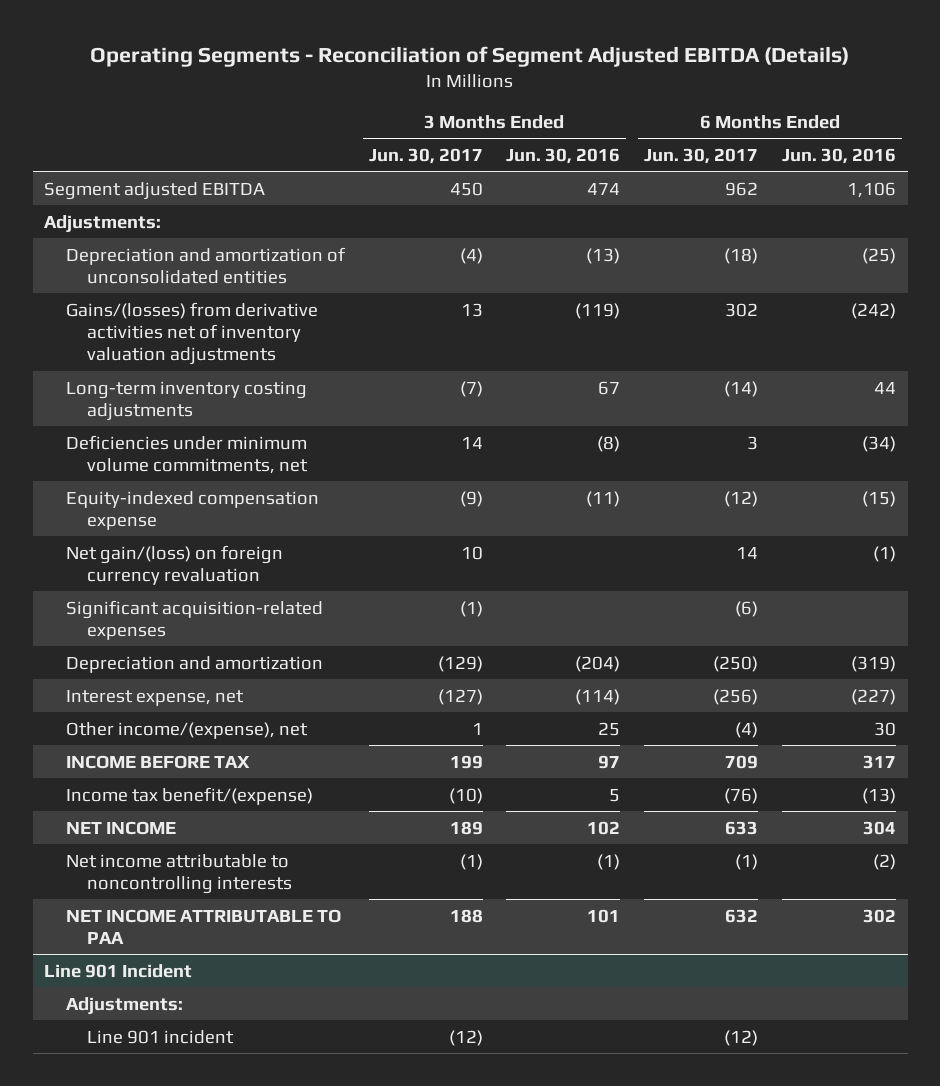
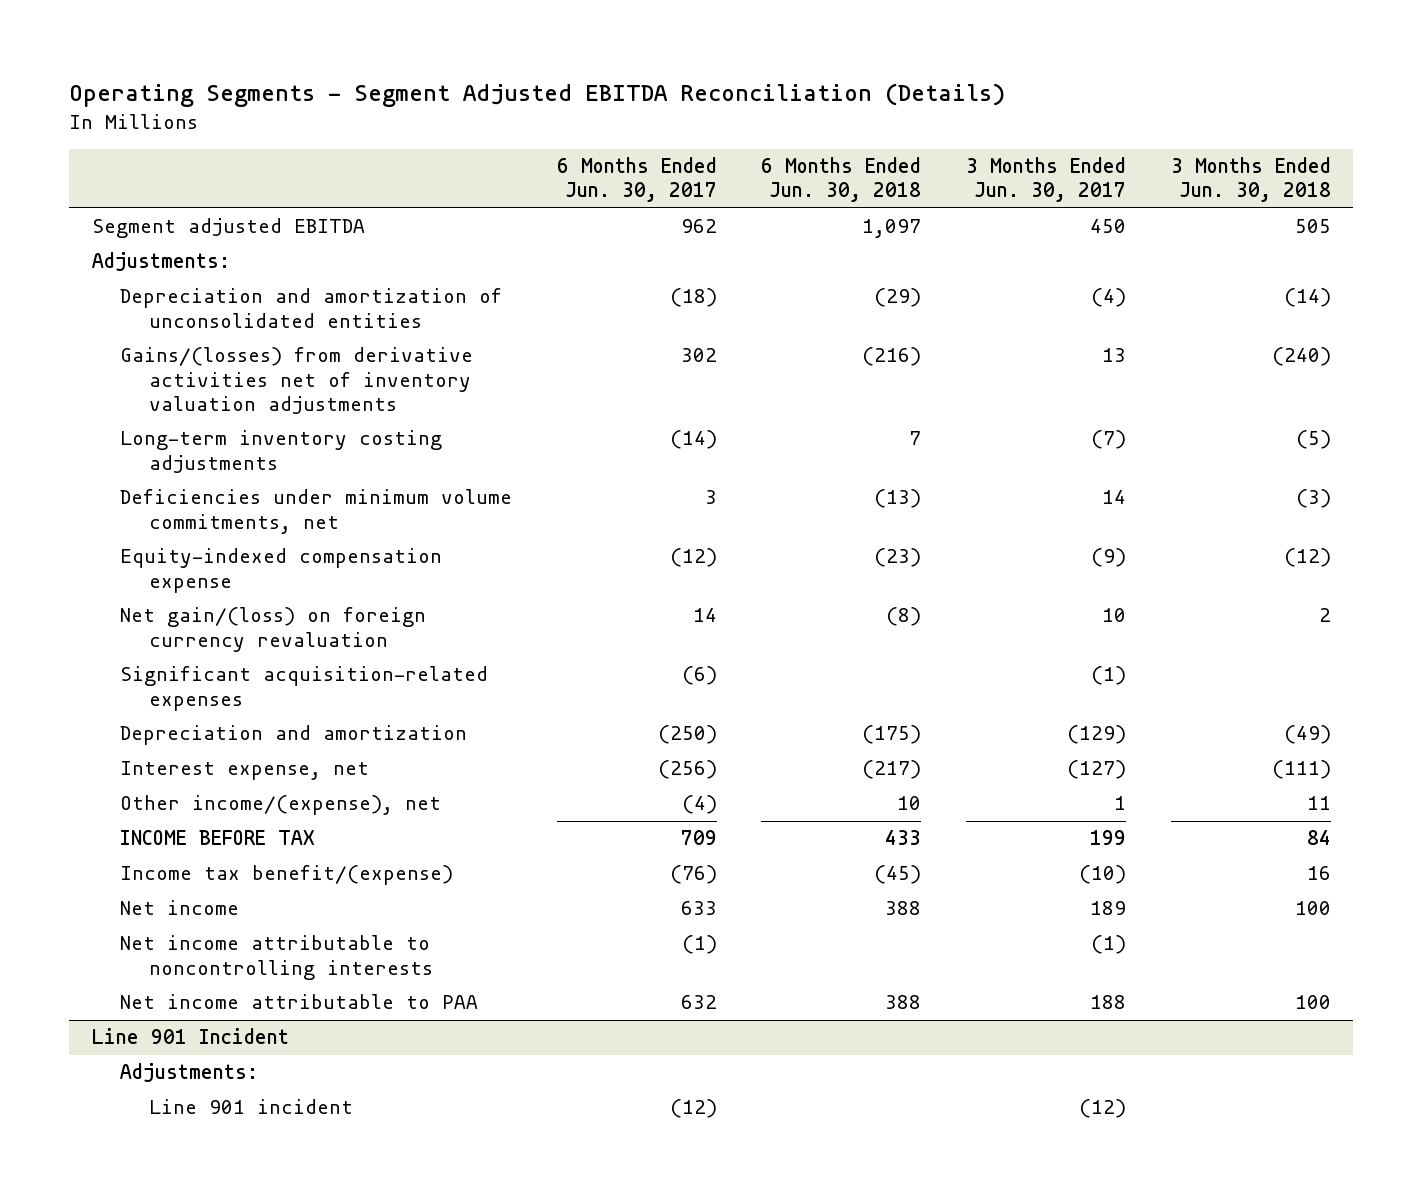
[90,45,850,67] Operating Segments - Reconciliation of Segment Adjusted EBITDA (Details) -> [69,83,1006,108] Operating Segments - Segment Adjusted EBITDA Reconciliation (Details)
[506,148,621,165] Jun. 30, 2016 -> none
[781,148,896,165] Jun. 30, 2016 -> none
none -> [761,157,922,203] 6 Months Ended Jun. 30, 2018
none -> [1170,157,1331,203] 3 Months Ended Jun. 30, 2018
[65,820,176,835] NET INCOME -> [120,900,240,916] Net income
[65,908,341,944] NET INCOME ATTRIBUTABLE TO PAA -> [120,994,479,1010] Net income attributable to PAA

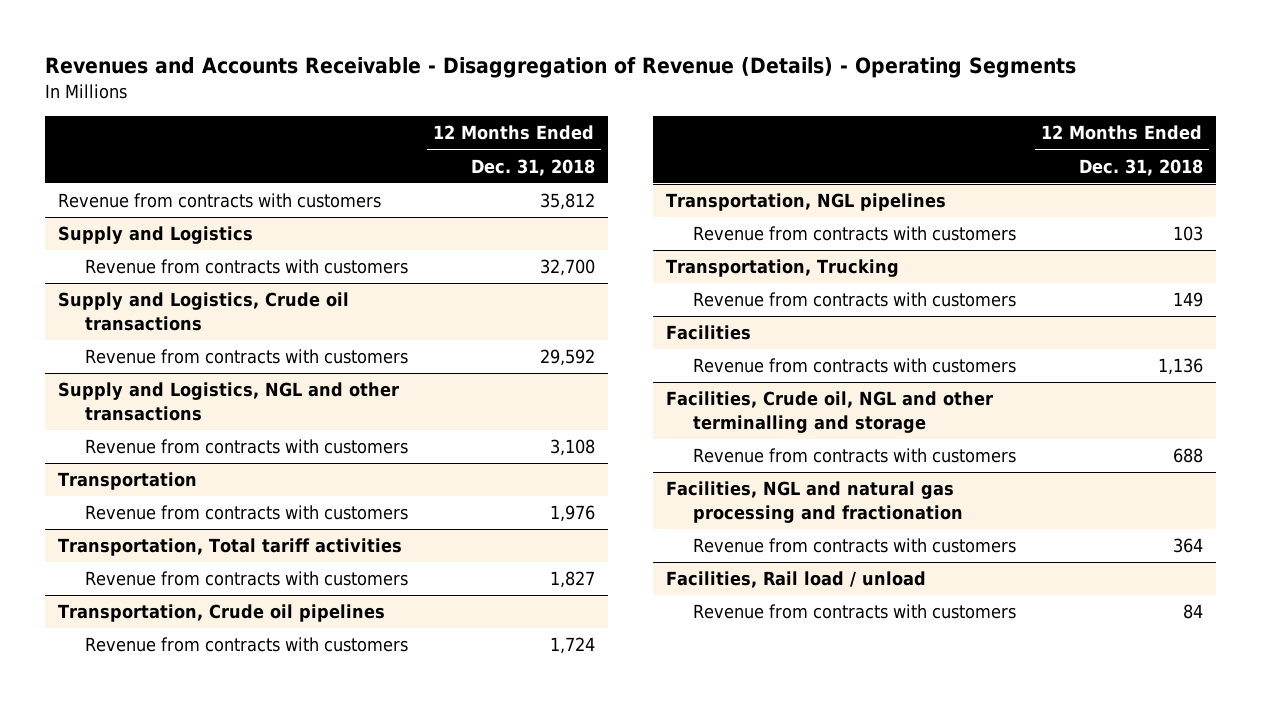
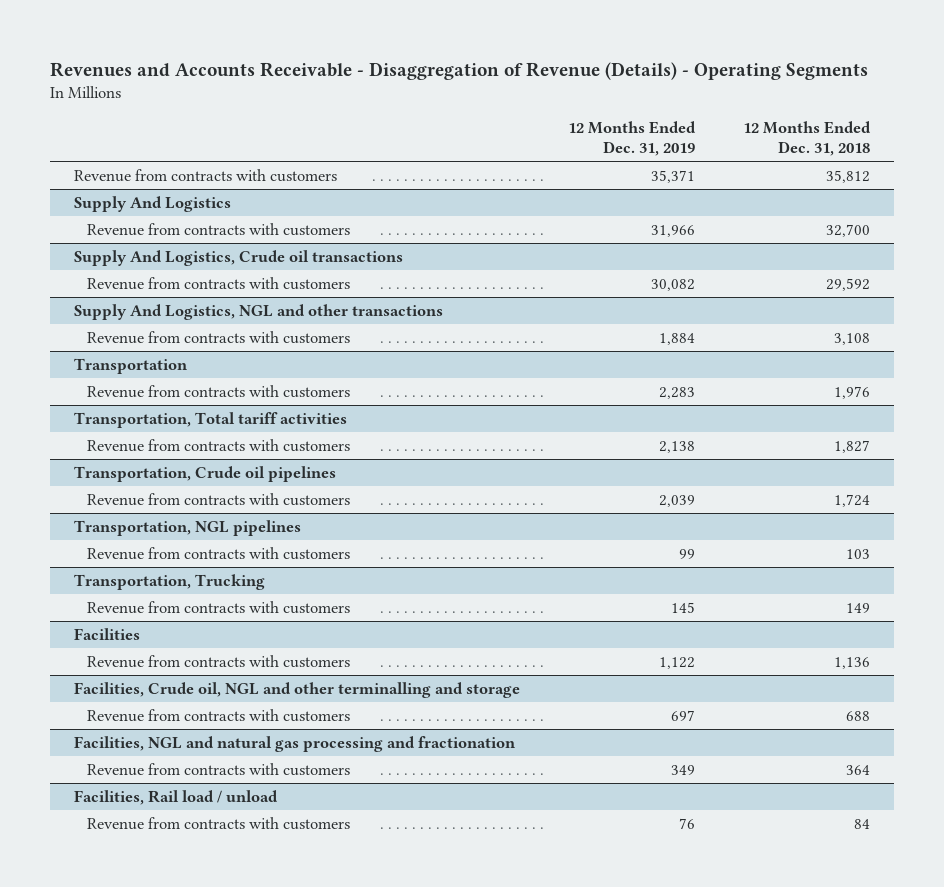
none -> [568,121,697,157] 12 Months Ended Dec. 31, 2019
[58,226,254,245] Supply and Logistics -> [74,195,232,212] Supply And Logistics
[58,292,350,331] Supply and Logistics, Crude oil transactions -> [74,249,404,266] Supply And Logistics, Crude oil transactions
[58,382,400,421] Supply and Logistics, NGL and other transactions -> [74,303,444,320] Supply And Logistics, NGL and other transactions

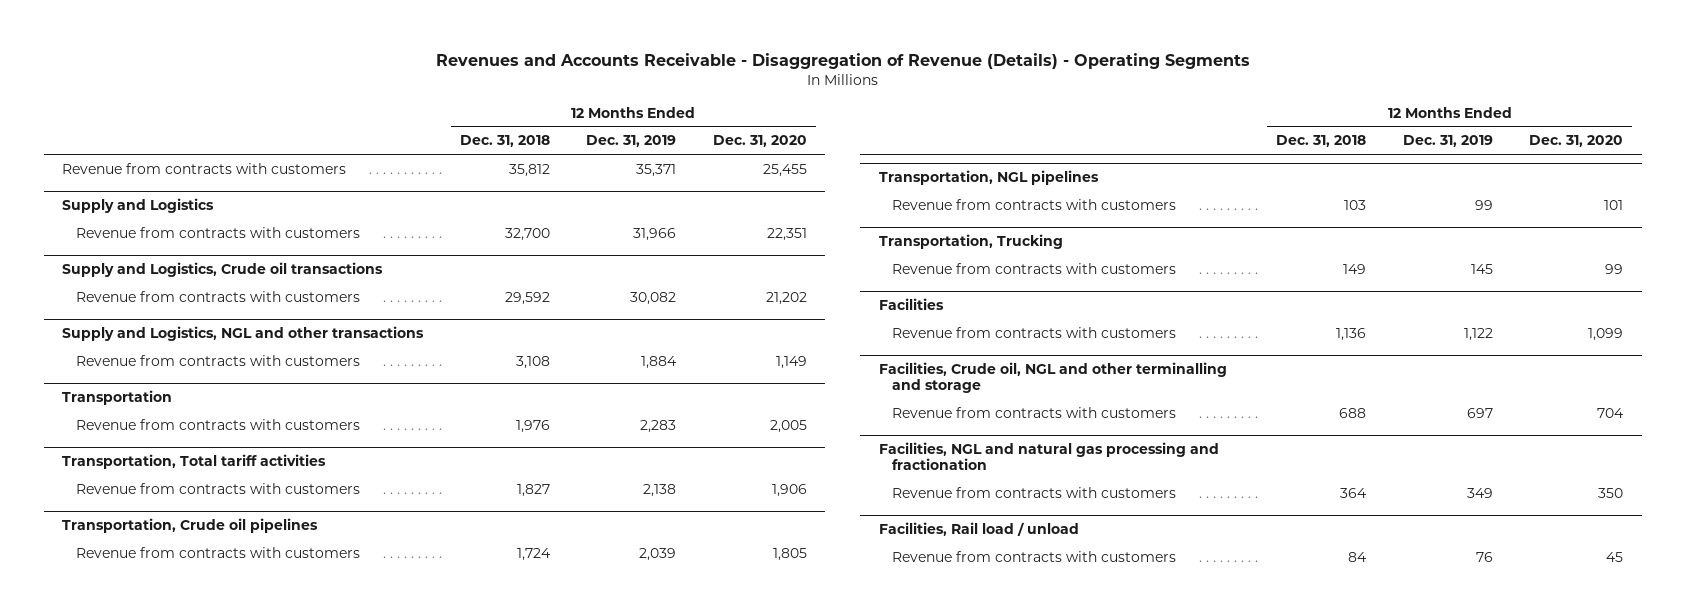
none -> [712,135,807,148] Dec. 31, 2020
[74,195,232,212] Supply And Logistics -> [62,197,215,213] Supply and Logistics
[74,249,404,266] Supply And Logistics, Crude oil transactions -> [62,261,384,277] Supply and Logistics, Crude oil transactions
[74,303,444,320] Supply And Logistics, NGL and other transactions -> [62,325,425,341] Supply and Logistics, NGL and other transactions

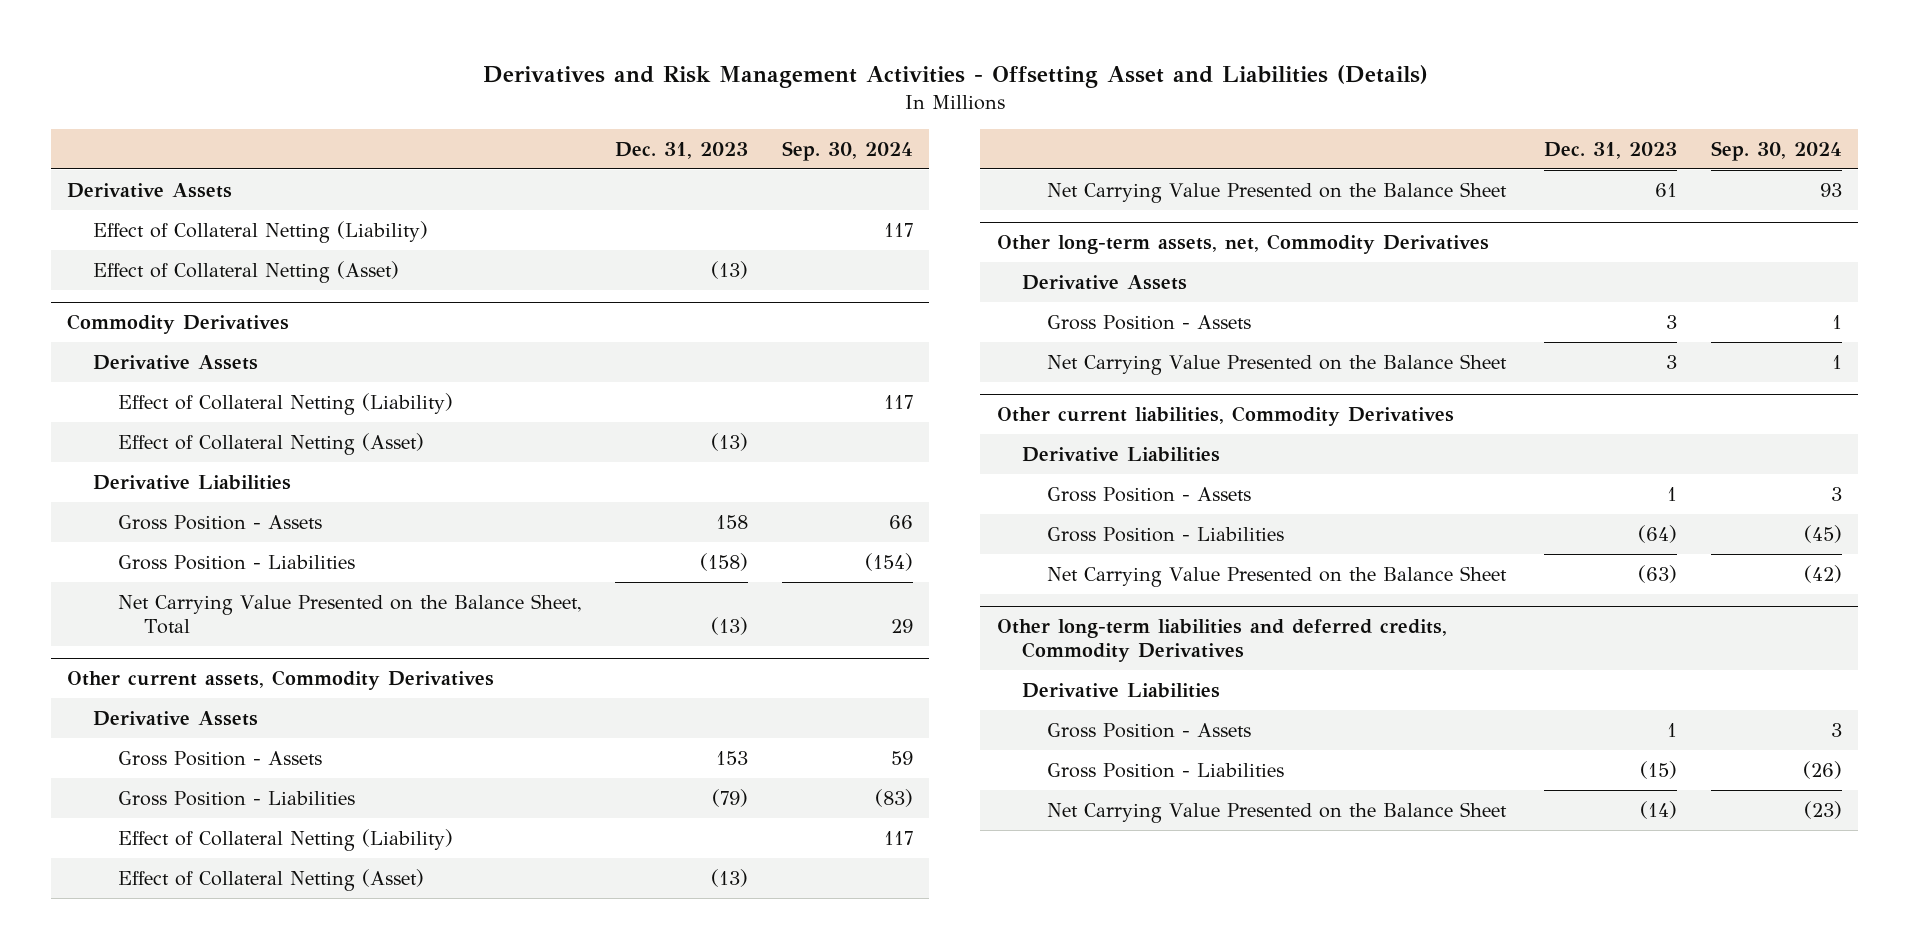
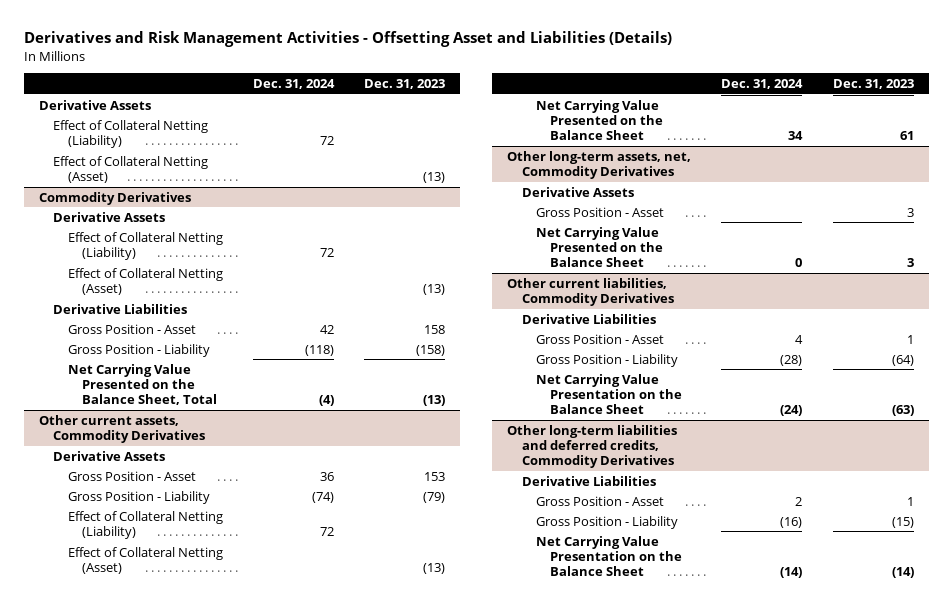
[781,141,913,162] Sep. 30, 2024 -> none
none -> [252,78,335,89] Dec. 31, 2024
[118,514,323,530] Gross Position - Assets -> [67,323,196,334] Gross Position - Asset
[118,554,356,570] Gross Position - Liabilities -> [67,343,210,357] Gross Position - Liability
[118,750,323,766] Gross Position - Assets -> [67,470,196,481] Gross Position - Asset
[118,790,356,806] Gross Position - Liabilities -> [67,490,210,504] Gross Position - Liability
[1047,314,1252,330] Gross Position - Assets -> [536,206,665,217] Gross Position - Asset
[1047,486,1252,502] Gross Position - Assets -> [536,333,665,344] Gross Position - Asset
[1047,526,1285,542] Gross Position - Liabilities -> [536,353,679,367] Gross Position - Liability
[1047,565,1508,587] Net Carrying Value Presented on the Balance Sheet -> [536,373,683,415] Net Carrying Value Presentation on the Balance Sheet
[1047,722,1252,738] Gross Position - Assets -> [536,495,665,506] Gross Position - Asset
[1047,762,1285,778] Gross Position - Liabilities -> [536,515,679,529] Gross Position - Liability
[1047,801,1508,823] Net Carrying Value Presented on the Balance Sheet -> [536,535,683,577] Net Carrying Value Presentation on the Balance Sheet

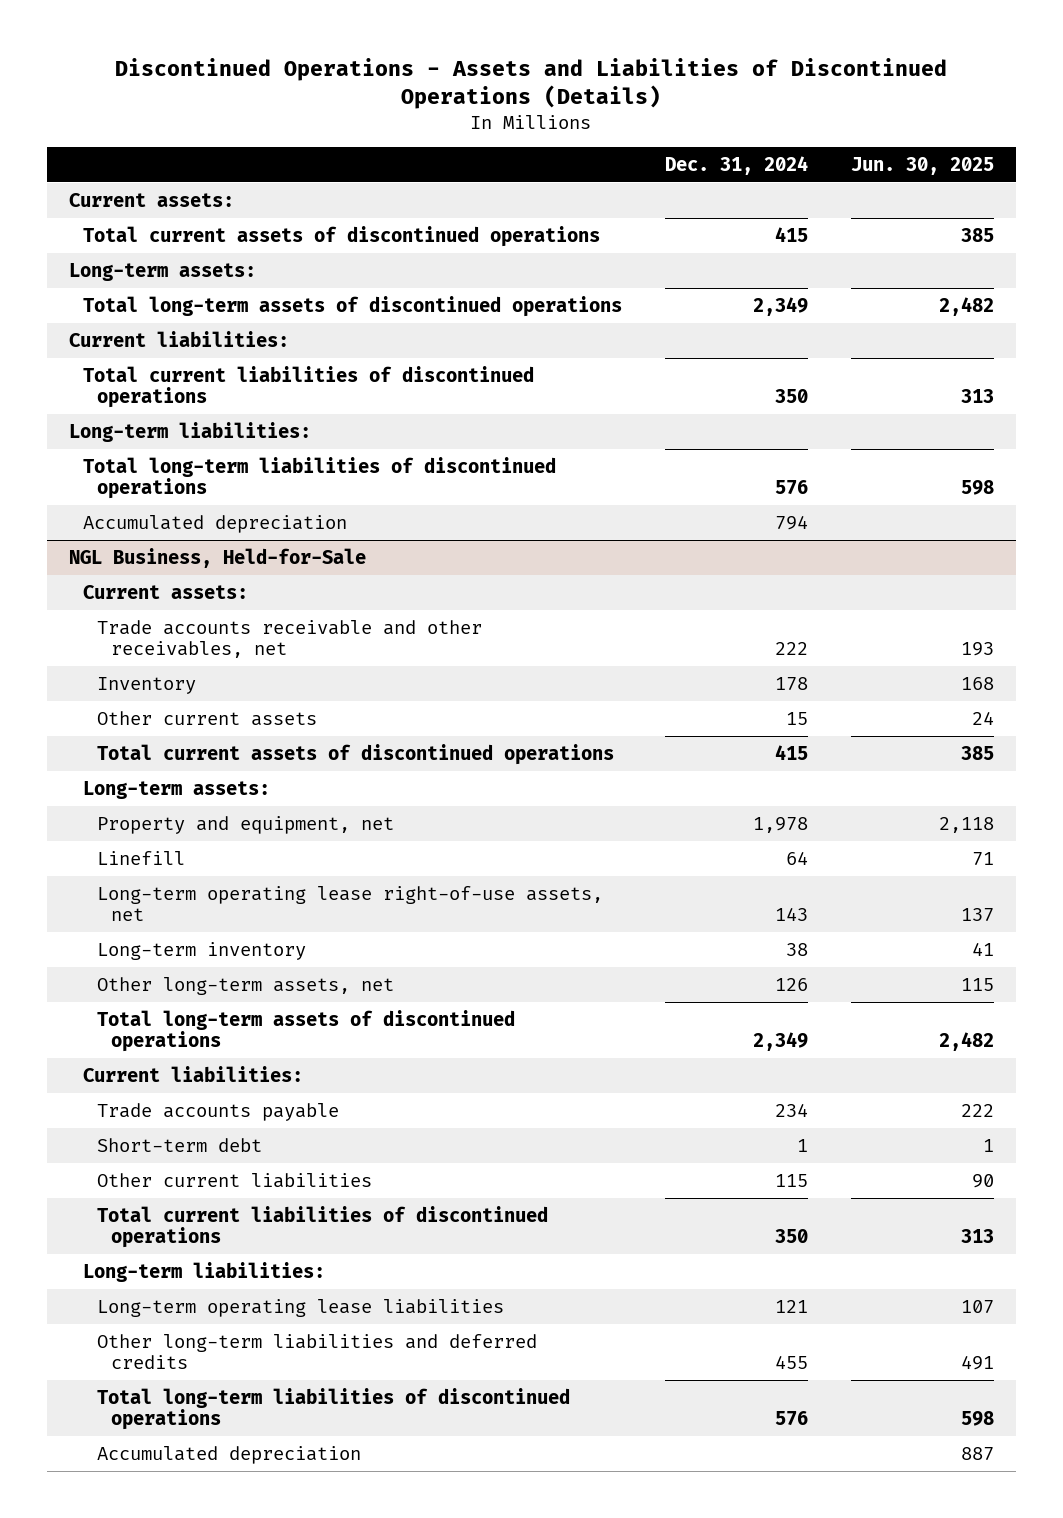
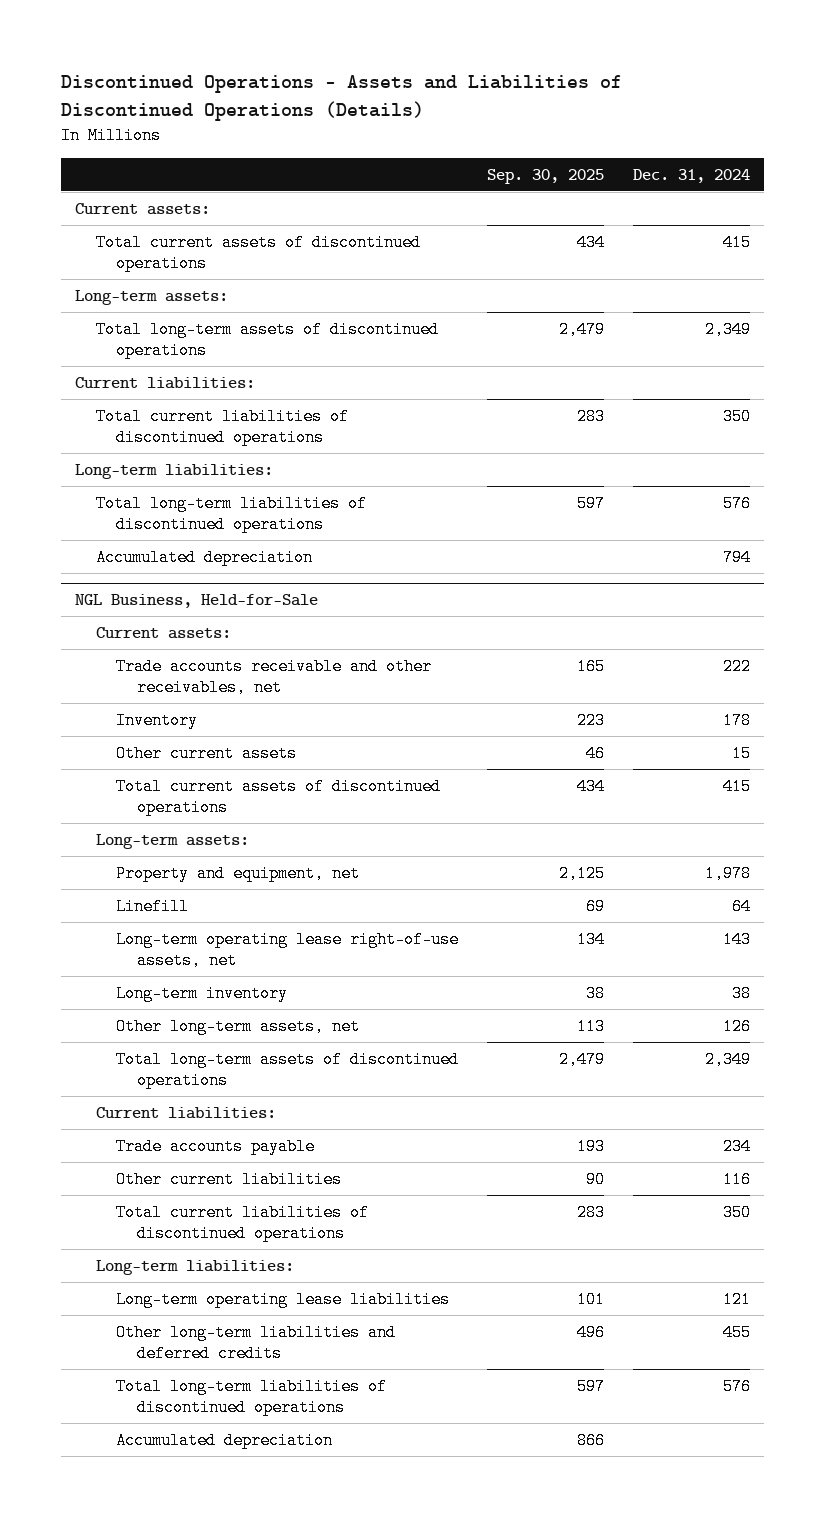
[851,156,995,175] Jun. 30, 2025 -> none
none -> [486,168,604,184] Sep. 30, 2025
[97,1137,263,1152] Short-term debt -> none
[775,1173,809,1187] 115 -> [722,1170,751,1188] 116

